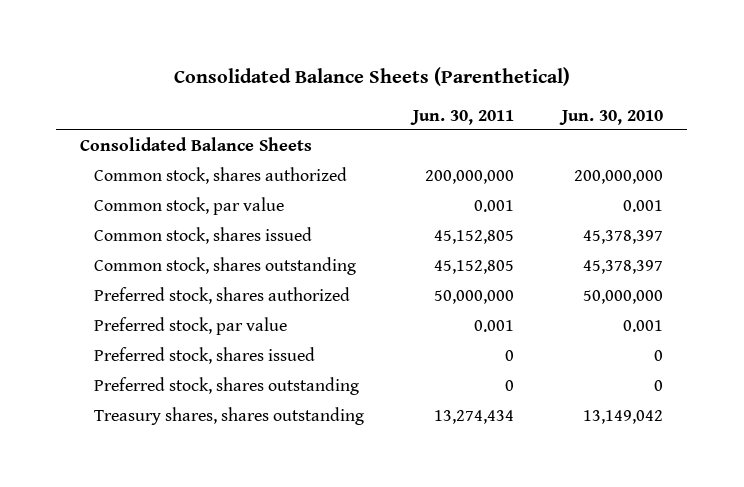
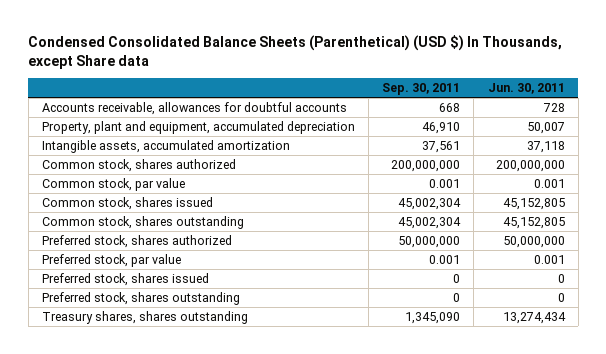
[173,67,570,87] Consolidated Balance Sheets (Parenthetical) -> [28,35,563,70] Condensed Consolidated Balance Sheets (Parenthetical) (USD $) In Thousands, except Share data
[559,109,664,125] Jun. 30, 2010 -> none
none -> [382,83,461,96] Sep. 30, 2011
[80,137,313,152] Consolidated Balance Sheets -> none
none -> [41,101,347,115] Accounts receivable, allowances for doubtful accounts
none -> [41,120,355,134] Property, plant and equipment, accumulated depreciation
none -> [41,139,290,153] Intangible assets, accumulated amortization

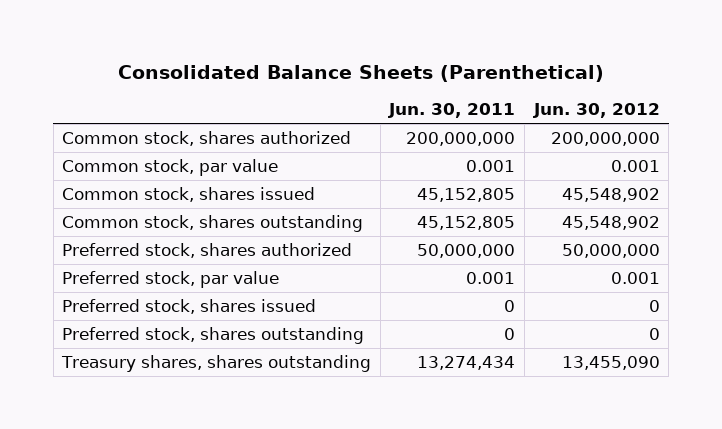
[28,35,563,70] Condensed Consolidated Balance Sheets (Parenthetical) (USD $) In Thousands, except Share data -> [117,65,604,83] Consolidated Balance Sheets (Parenthetical)
[382,83,461,96] Sep. 30, 2011 -> none
none -> [532,103,660,119] Jun. 30, 2012
[41,101,347,115] Accounts receivable, allowances for doubtful accounts -> none
[41,120,355,134] Property, plant and equipment, accumulated depreciation -> none
[41,139,290,153] Intangible assets, accumulated amortization -> none

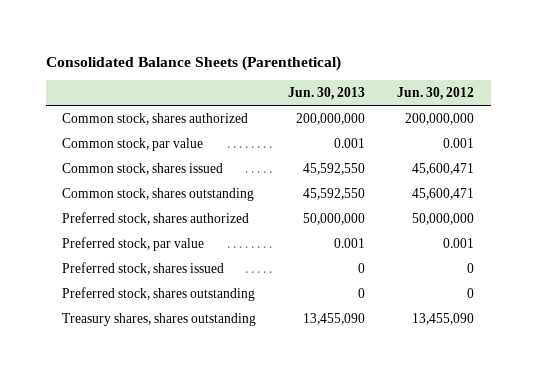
[388,103,516,119] Jun. 30, 2011 -> none
none -> [288,86,366,100] Jun. 30, 2013
[561,187,660,202] 45,548,902 -> [412,162,475,175] 45,600,471
[561,215,660,230] 45,548,902 -> [412,187,475,200] 45,600,471

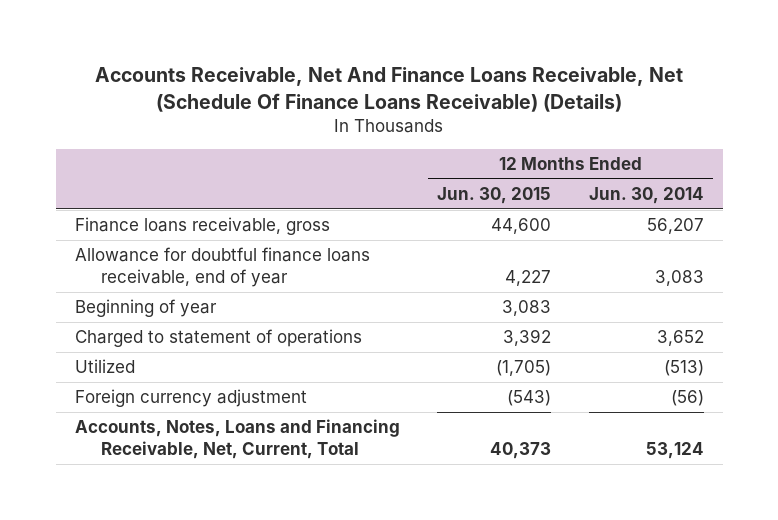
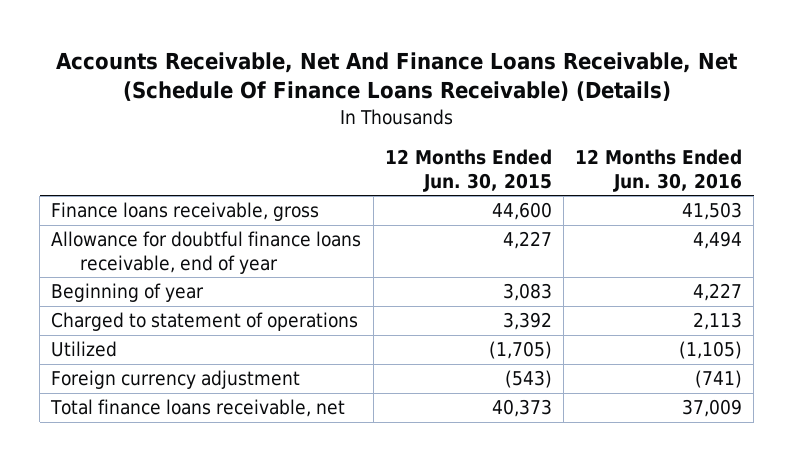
[588,187,704,205] Jun. 30, 2014 -> none
none -> [575,149,743,192] 12 Months Ended Jun. 30, 2016
[74,419,400,459] Accounts, Notes, Loans and Financing Receivable, Net, Current, Total -> [50,399,346,418] Total finance loans receivable, net

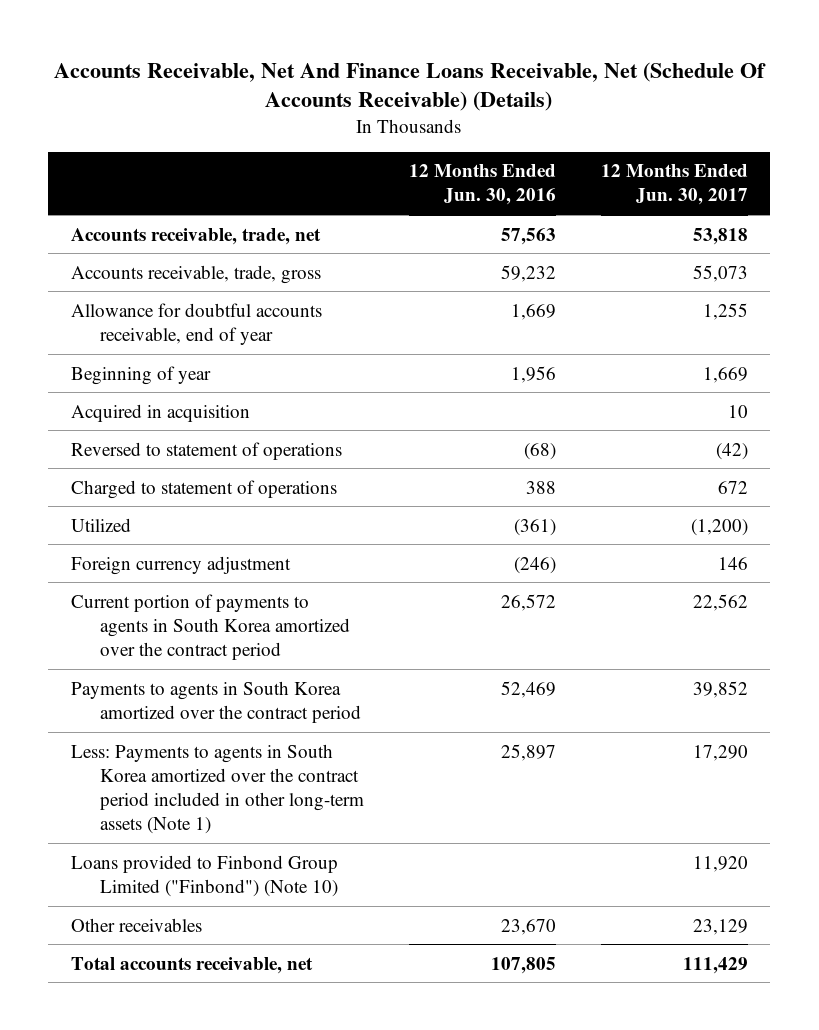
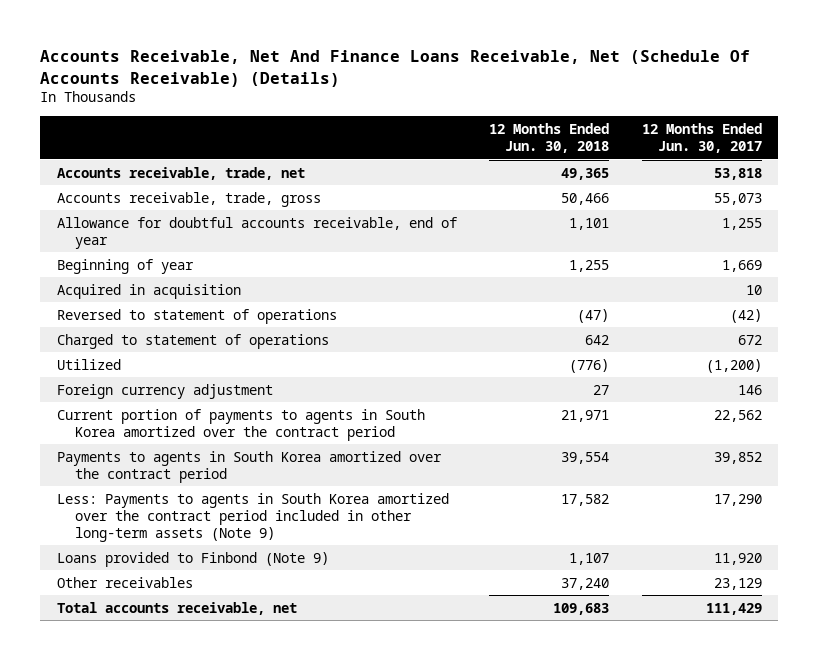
[408,164,556,206] 12 Months Ended Jun. 30, 2016 -> none
none -> [489,122,610,153] 12 Months Ended Jun. 30, 2018
[70,743,364,835] Less: Payments to agents in South Korea amortized over the contract period included in other long-term assets (Note 1) -> [56,492,449,542] Less: Payments to agents in South Korea amortized over the contract period included in other long-term assets (Note 9)
[70,854,338,897] Loans provided to Finbond Group Limited ("Finbond") (Note 10) -> [56,551,329,567] Loans provided to Finbond (Note 9)

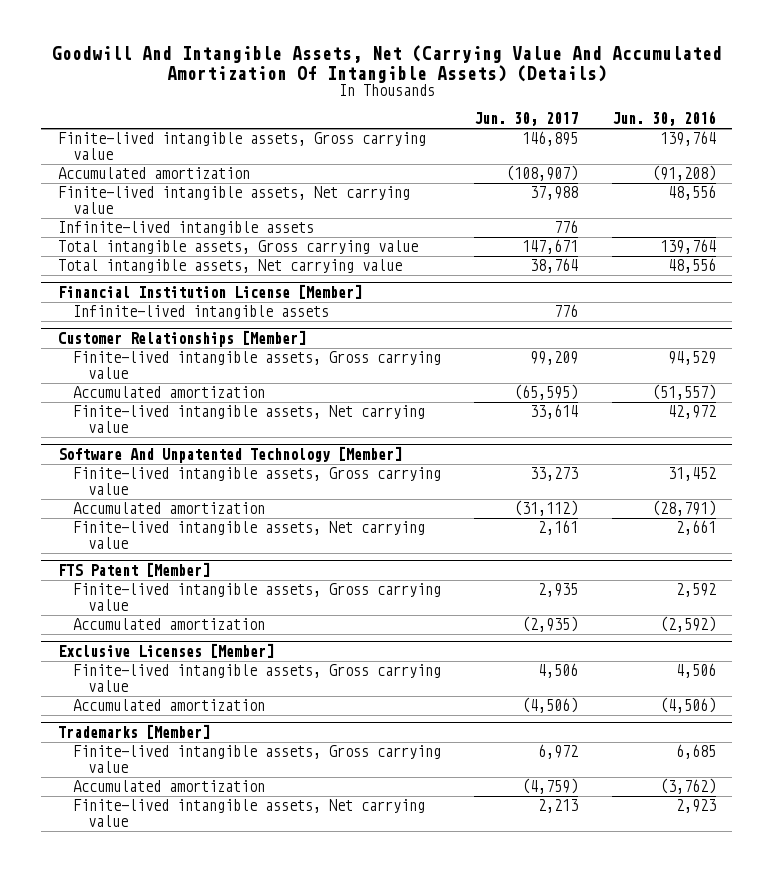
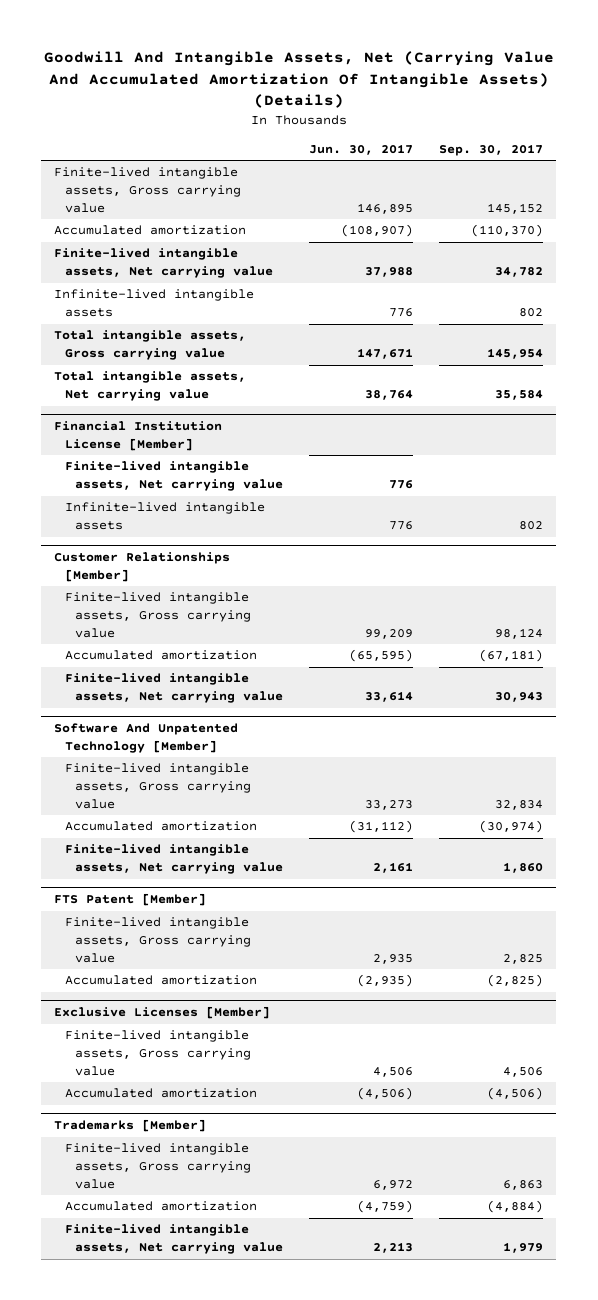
[611,111,716,127] Jun. 30, 2016 -> none
none -> [439,143,544,156] Sep. 30, 2017
none -> [64,461,284,492] Finite-lived intangible assets, Net carrying value

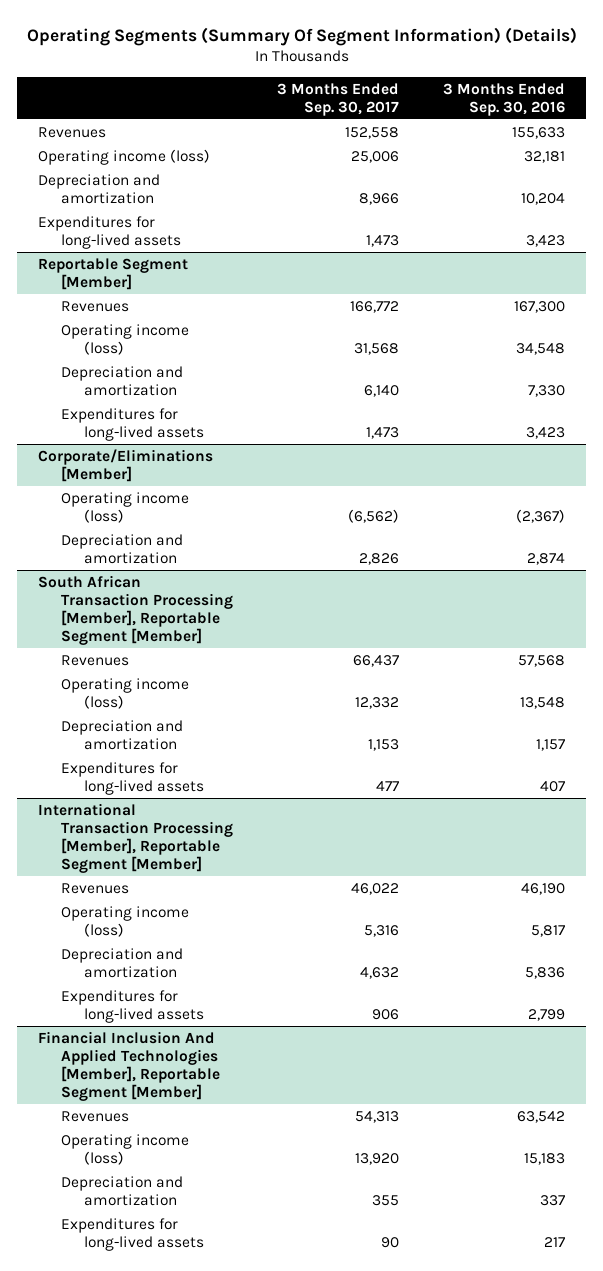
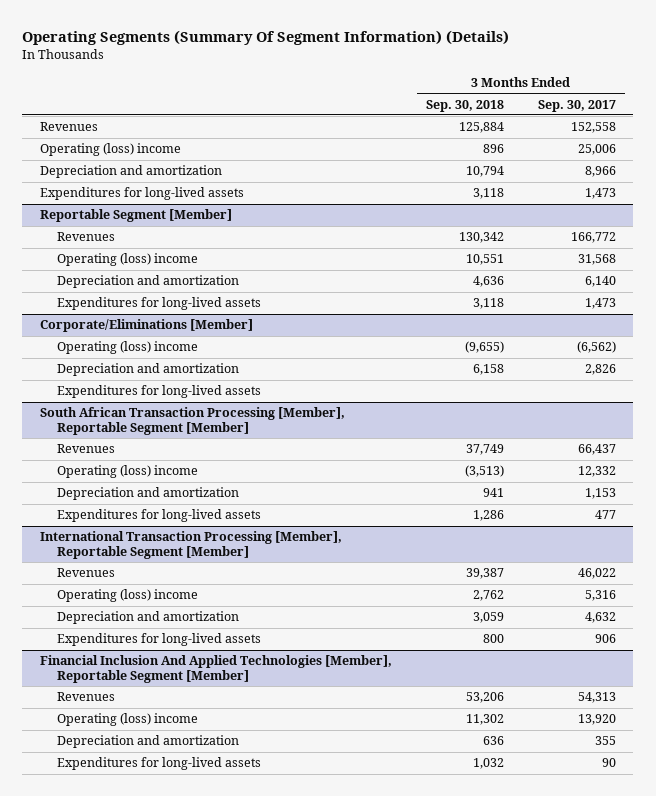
[442,82,565,116] 3 Months Ended Sep. 30, 2016 -> none
none -> [425,99,504,112] Sep. 30, 2018
[38,148,211,165] Operating income (loss) -> [39,143,181,157] Operating (loss) income
[61,323,190,355] Operating income (loss) -> [57,253,199,267] Operating (loss) income
[61,491,190,523] Operating income (loss) -> [57,341,199,355] Operating (loss) income
none -> [57,385,262,399] Expenditures for long-lived assets
[61,677,190,709] Operating income (loss) -> [57,465,199,479] Operating (loss) income
[61,905,190,937] Operating income (loss) -> [57,589,199,603] Operating (loss) income
[61,1133,190,1165] Operating income (loss) -> [57,713,199,727] Operating (loss) income

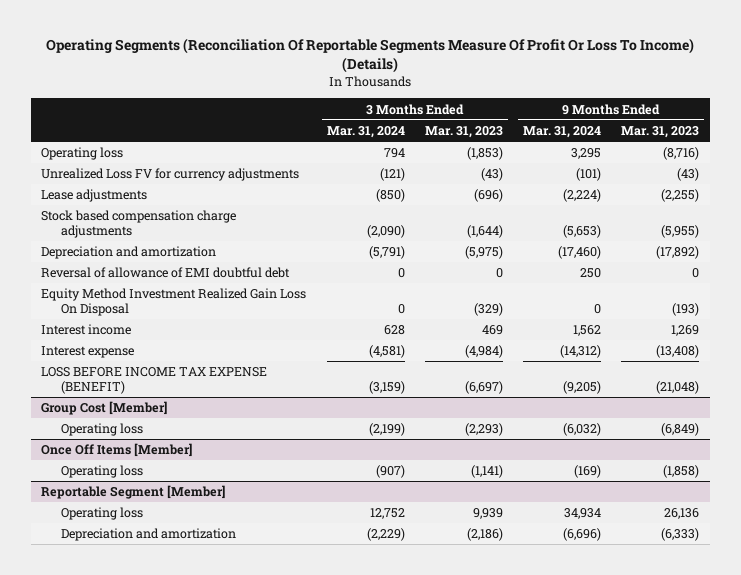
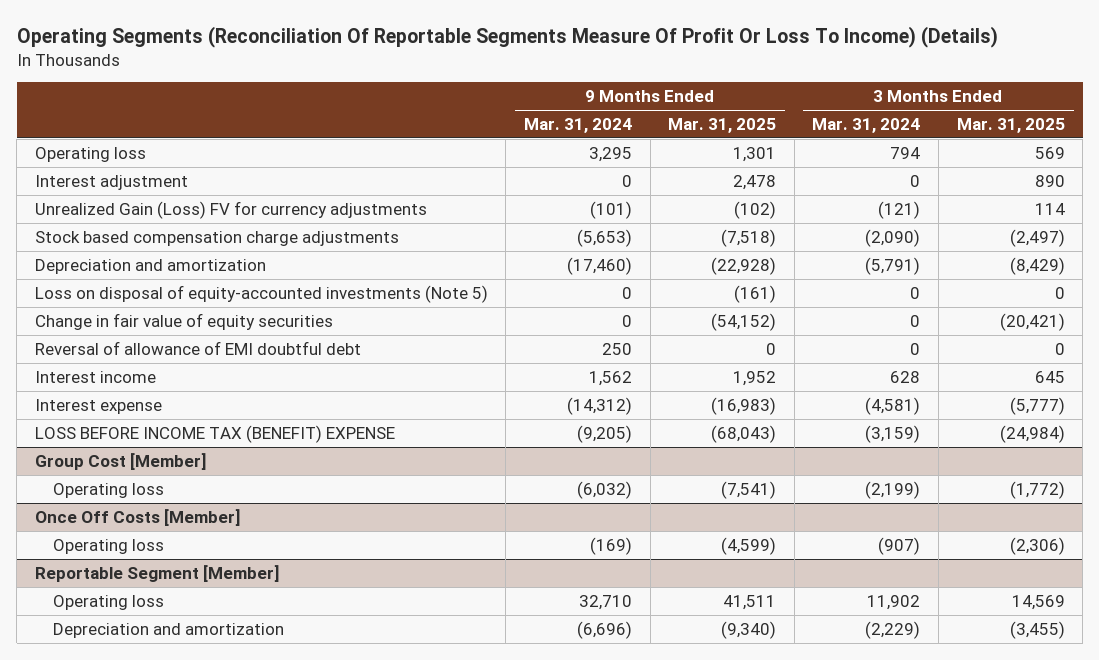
[424,125,503,138] Mar. 31, 2023 -> none
[621,125,700,138] Mar. 31, 2023 -> none
none -> [668,117,777,133] Mar. 31, 2025
none -> [956,117,1065,133] Mar. 31, 2025
[41,189,148,203] Lease adjustments -> none
none -> [34,174,188,190] Interest adjustment
[41,168,300,182] Unrealized Loss FV for currency adjustments -> [34,200,427,219] Unrealized Gain (Loss) FV for currency adjustments
none -> [34,284,488,303] Loss on disposal of equity-accounted investments (Note 5)
none -> [34,312,333,330] Change in fair value of equity securities
[41,288,307,317] Equity Method Investment Realized Gain Loss On Disposal -> none
[41,367,268,395] LOSS BEFORE INCOME TAX EXPENSE (BENEFIT) -> [34,424,395,443] LOSS BEFORE INCOME TAX (BENEFIT) EXPENSE
[41,443,193,458] Once Off Items [Member] -> [34,508,240,526] Once Off Costs [Member]
[369,508,405,520] 12,752 -> [867,594,921,610] 11,902
[564,508,602,520] 34,934 -> [579,594,633,610] 32,710

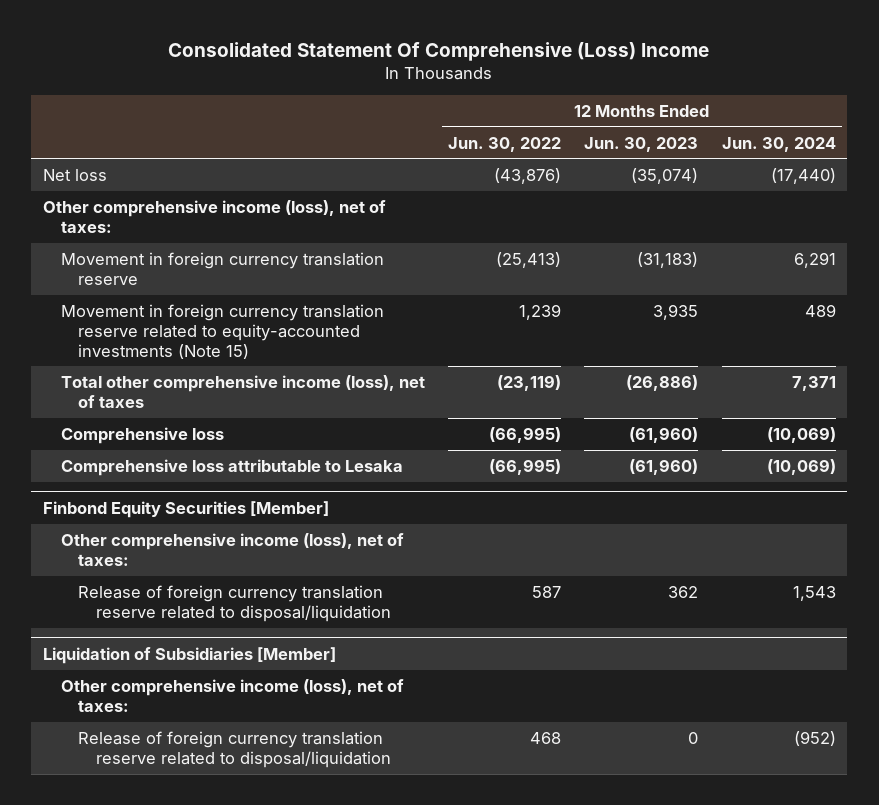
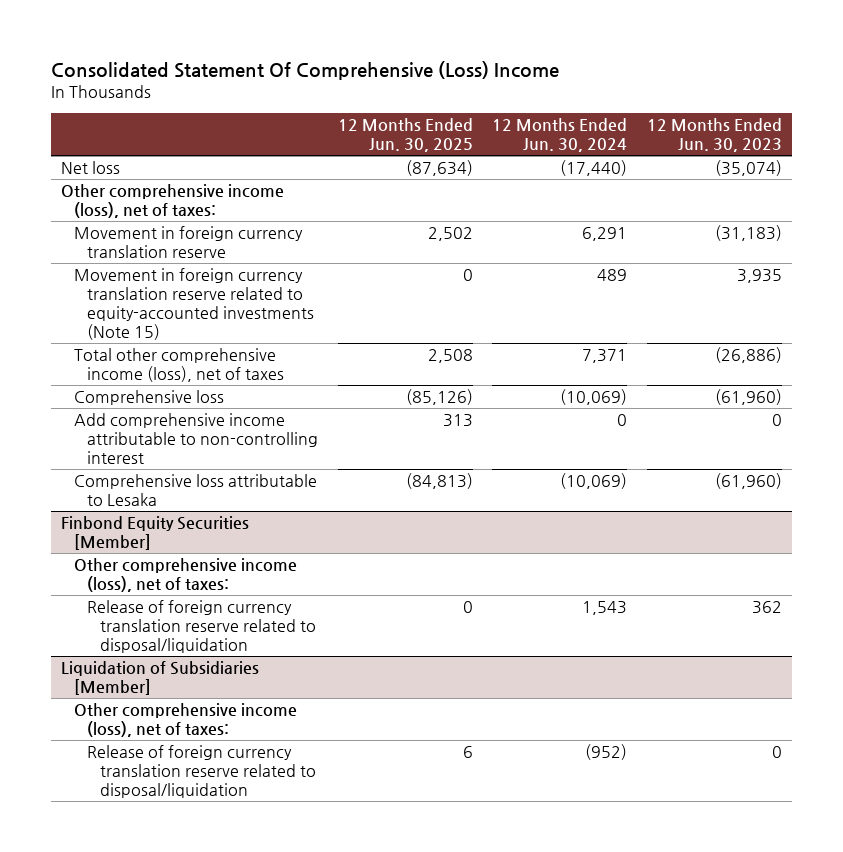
[447,136,561,152] Jun. 30, 2022 -> none
none -> [337,118,473,153] 12 Months Ended Jun. 30, 2025
none -> [73,413,319,464] Add comprehensive income attributable to non-controlling interest

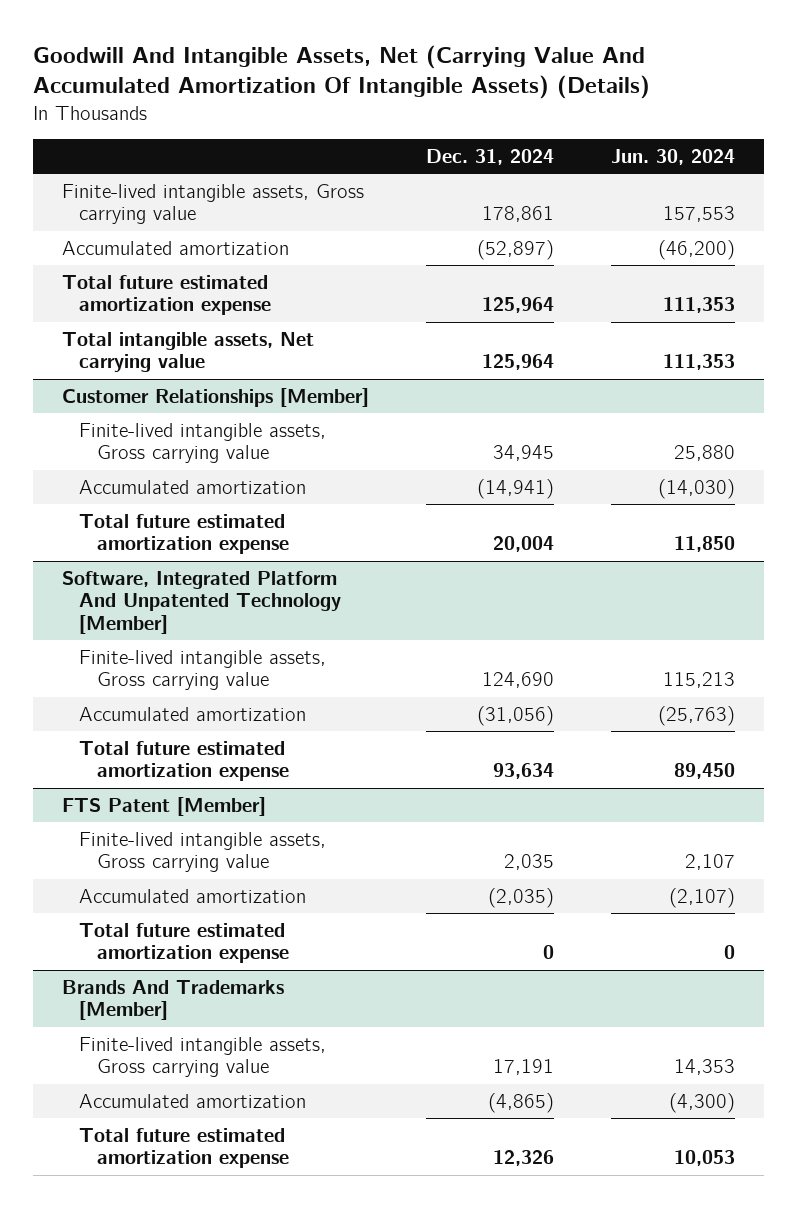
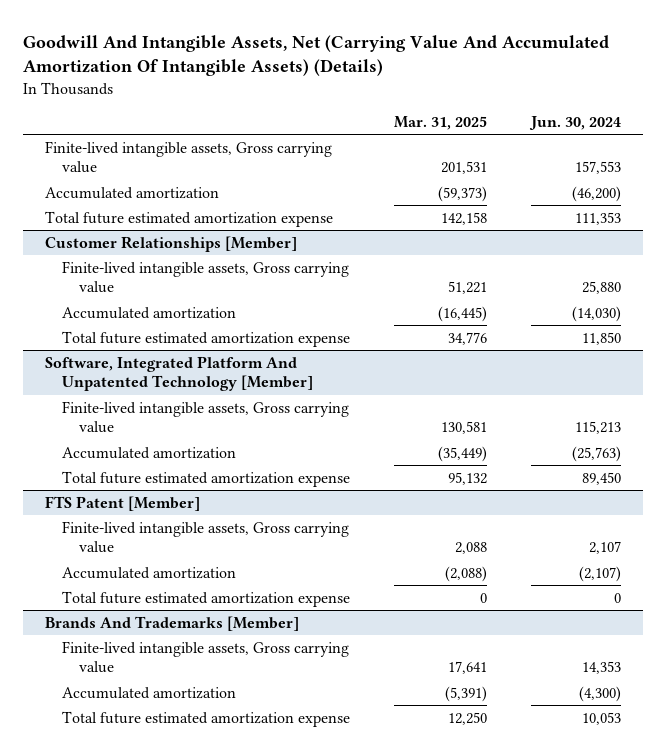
[425,148,554,165] Dec. 31, 2024 -> none
none -> [393,115,487,130] Mar. 31, 2025
[61,331,314,373] Total intangible assets, Net carrying value -> none

